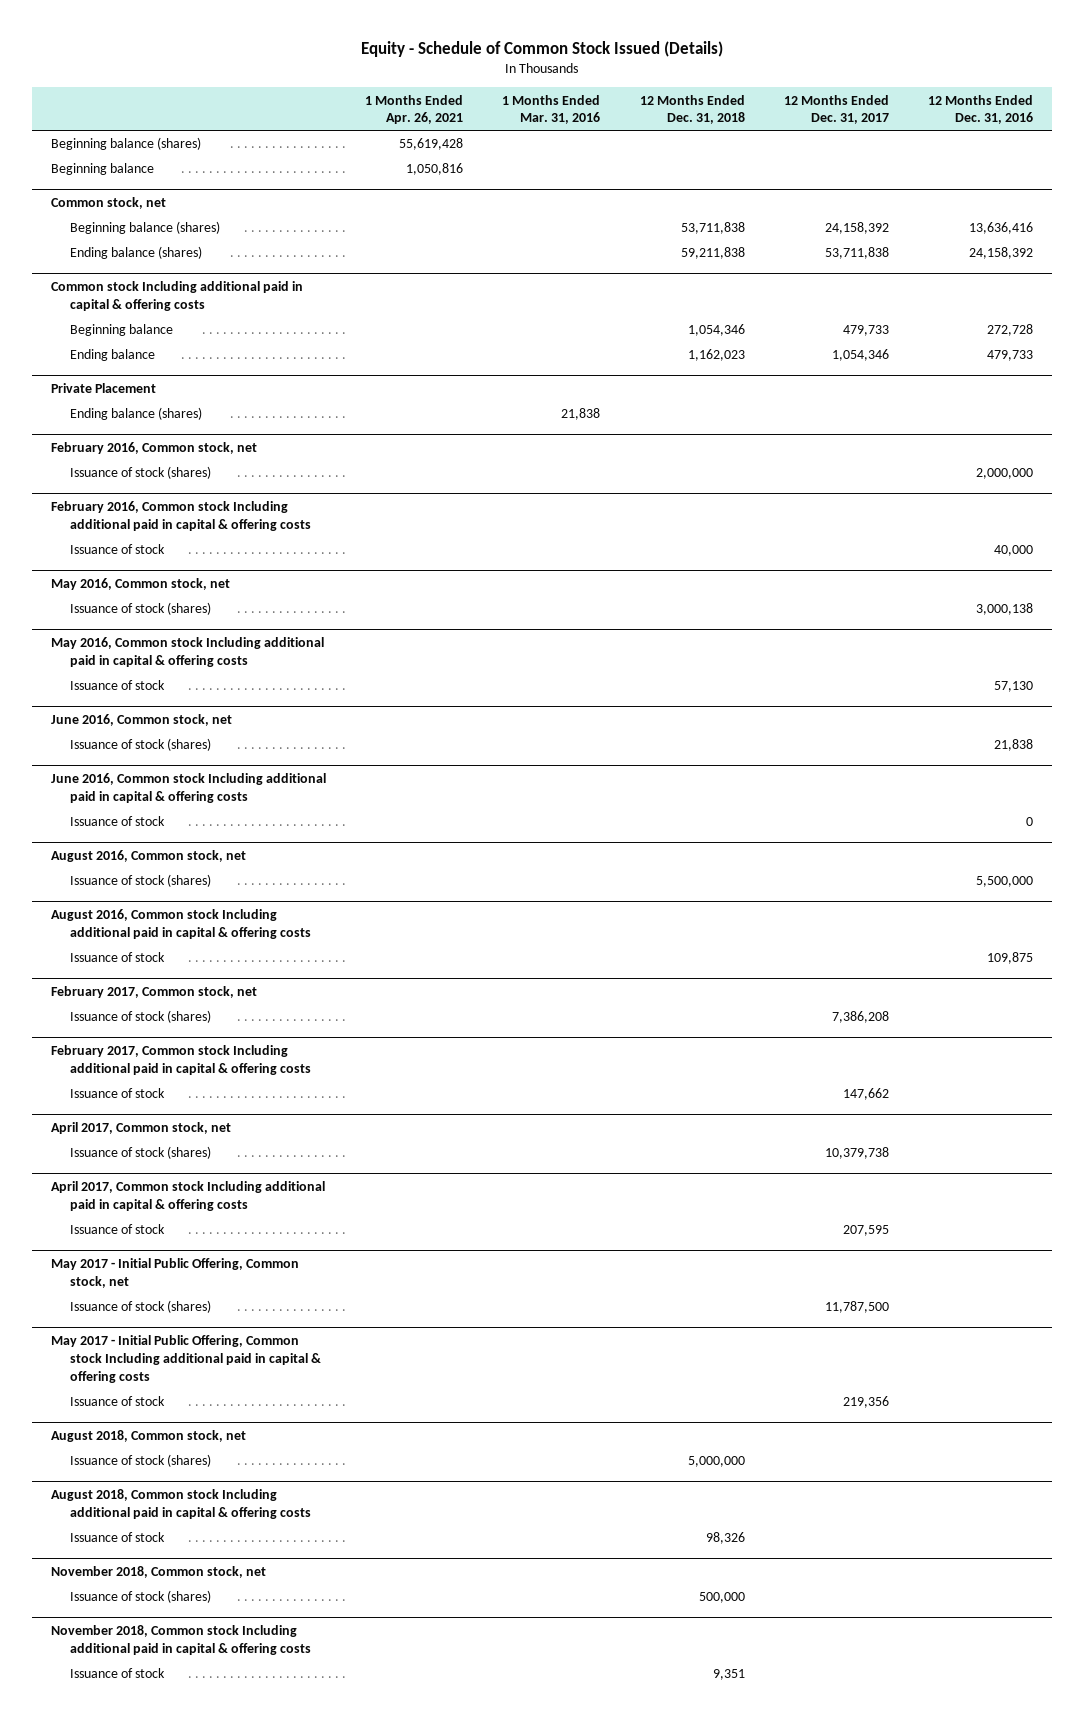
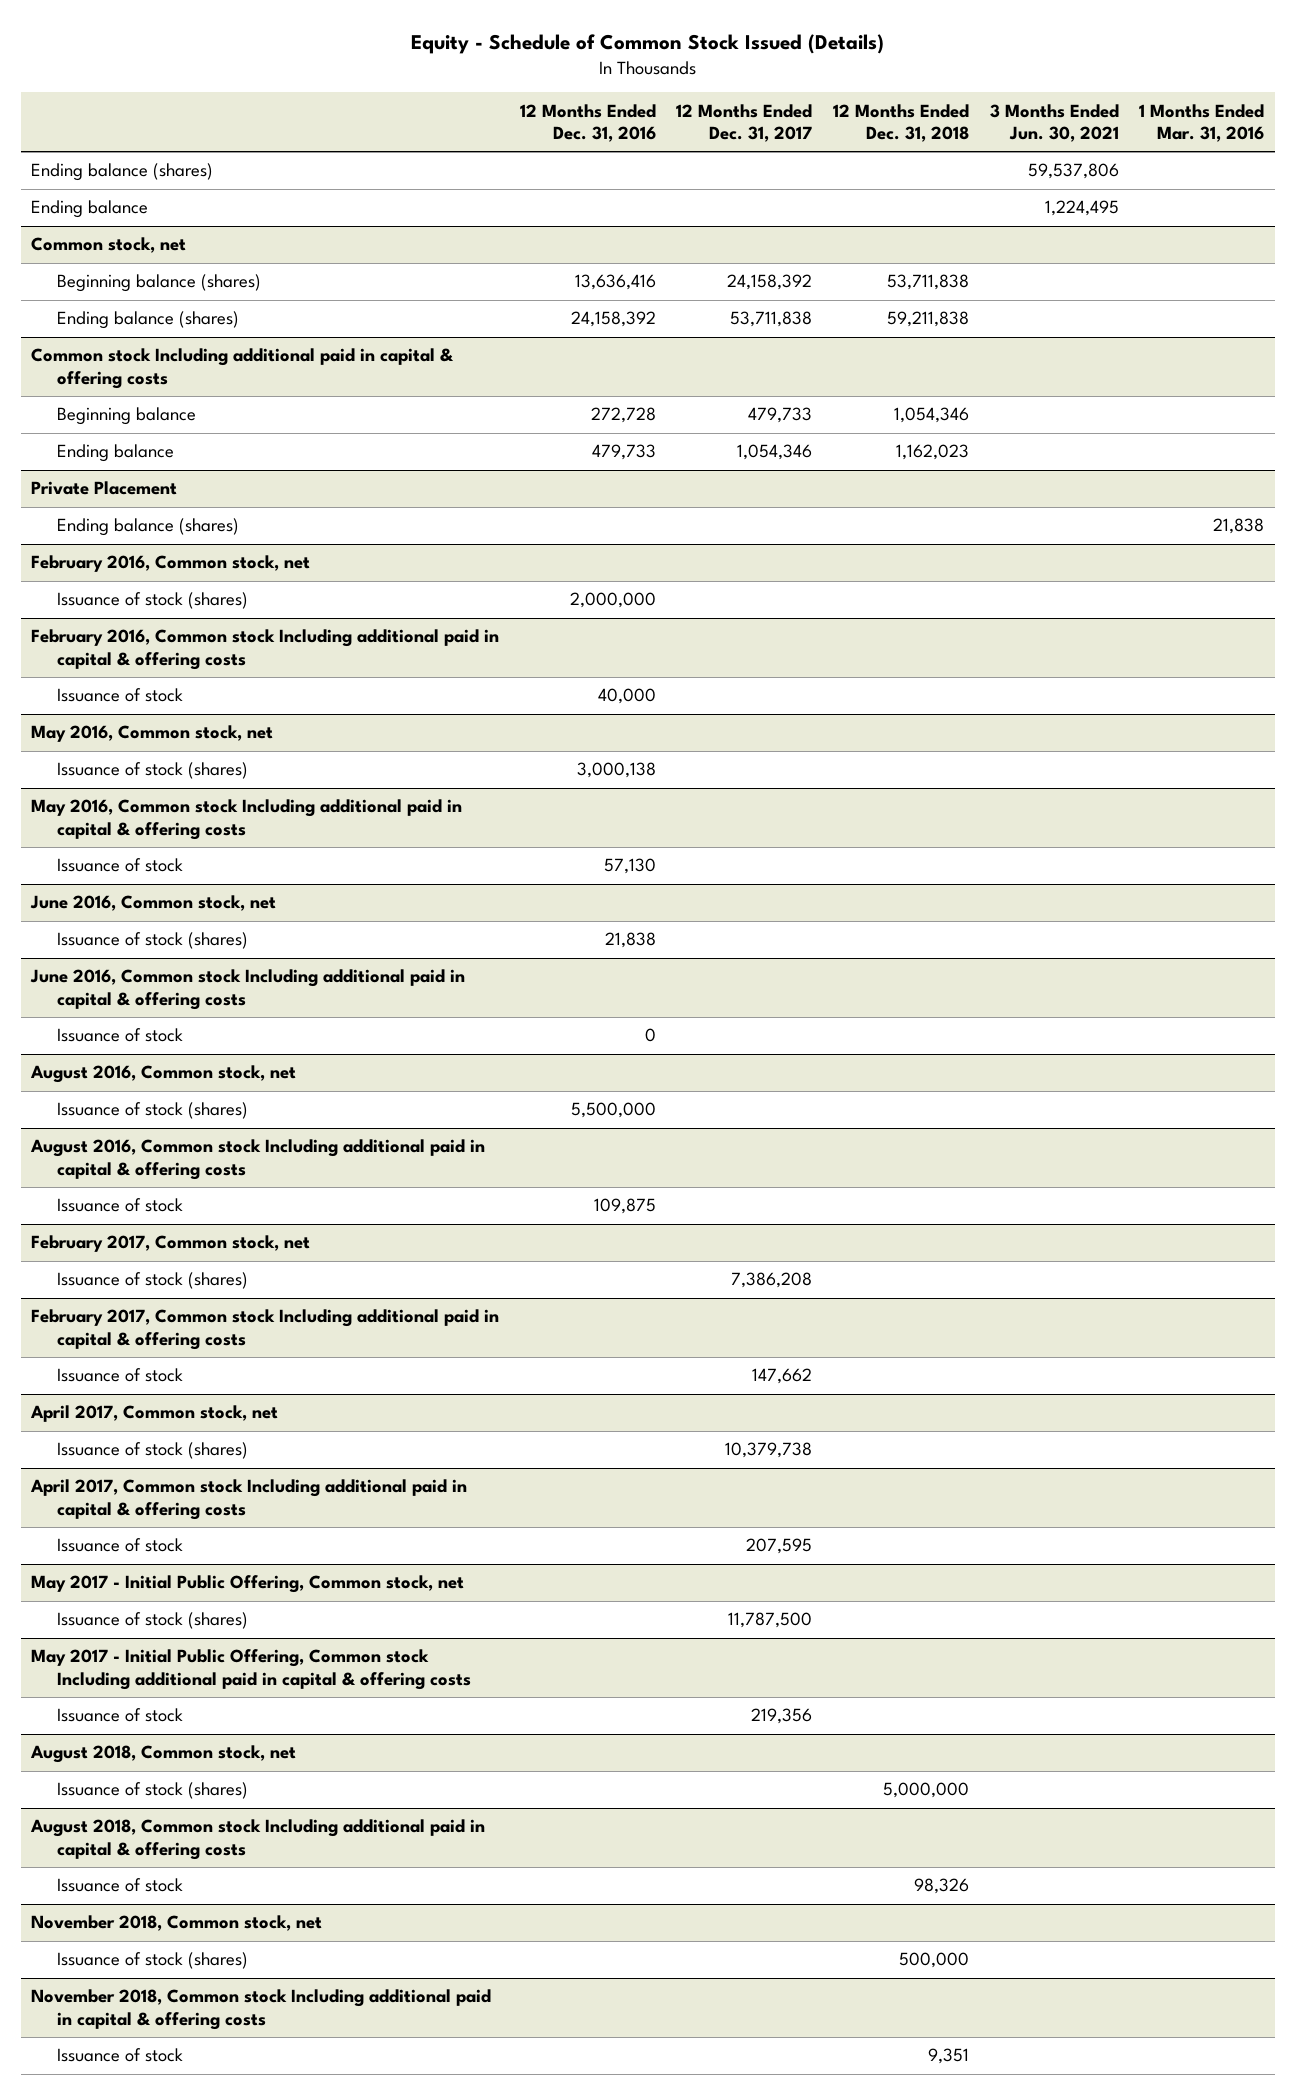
[365,94,464,125] 1 Months Ended Apr. 26, 2021 -> none
none -> [989,103,1119,142] 3 Months Ended Jun. 30, 2021
[51,137,202,151] Beginning balance (shares) -> [30,163,213,182] Ending balance (shares)
[51,163,155,176] Beginning balance -> [30,200,148,219] Ending balance

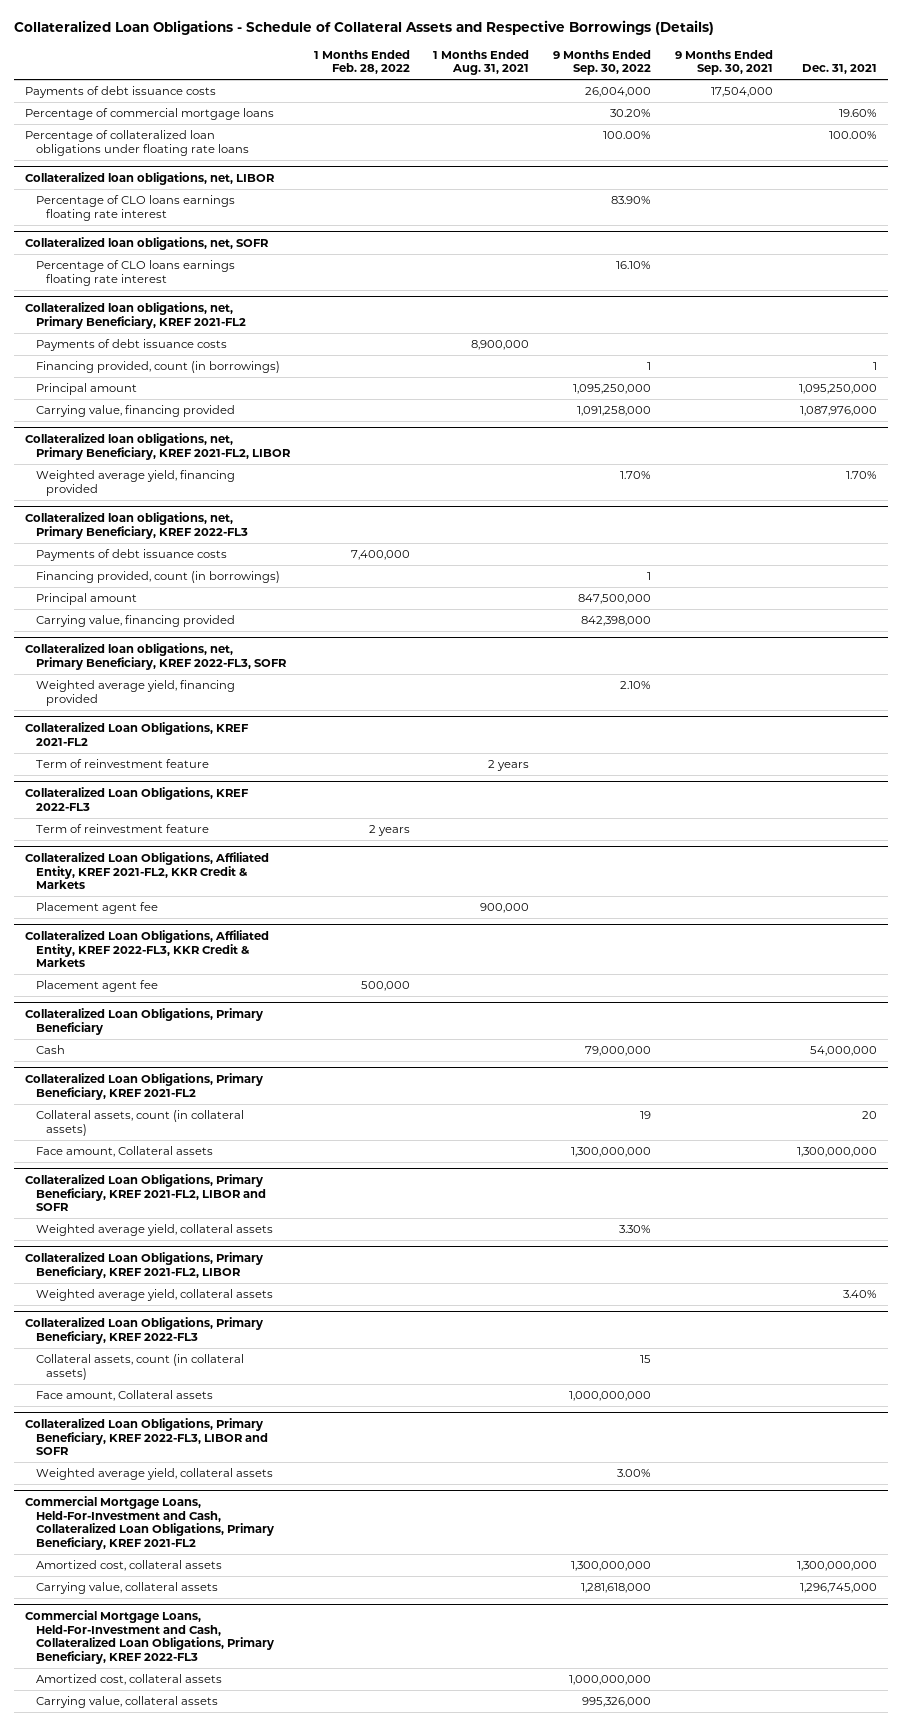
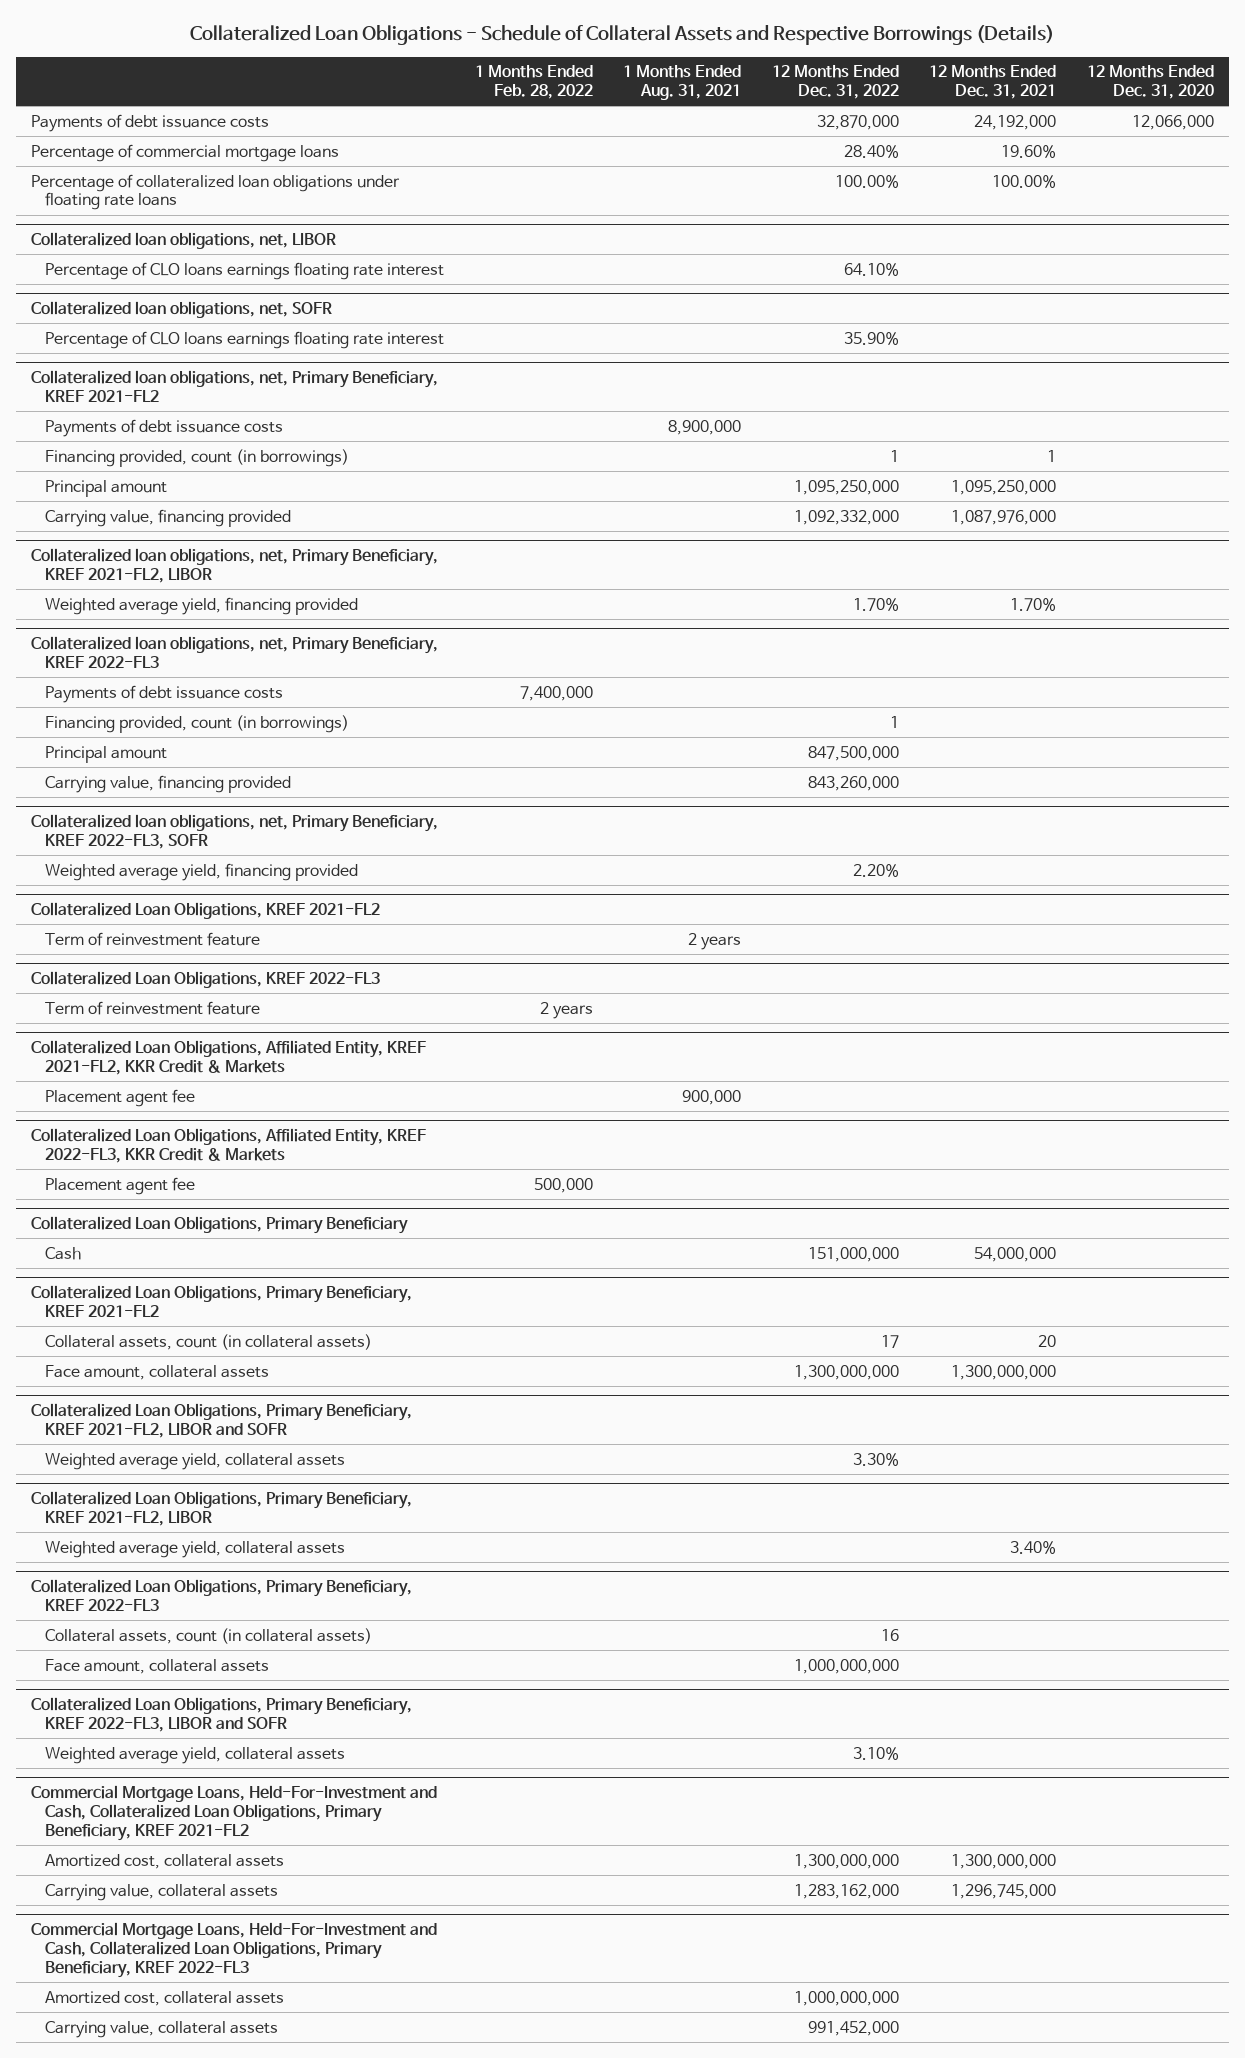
[553,49,652,76] 9 Months Ended Sep. 30, 2022 -> none
[674,49,773,76] 9 Months Ended Sep. 30, 2021 -> none
[801,64,877,75] Dec. 31, 2021 -> none
none -> [771,65,899,100] 12 Months Ended Dec. 31, 2022
none -> [929,65,1057,100] 12 Months Ended Dec. 31, 2021
none -> [1086,65,1214,100] 12 Months Ended Dec. 31, 2020
[35,1146,213,1158] Face amount, Collateral assets -> [45,1364,270,1380] Face amount, collateral assets
[35,1390,213,1402] Face amount, Collateral assets -> [45,1658,270,1674] Face amount, collateral assets

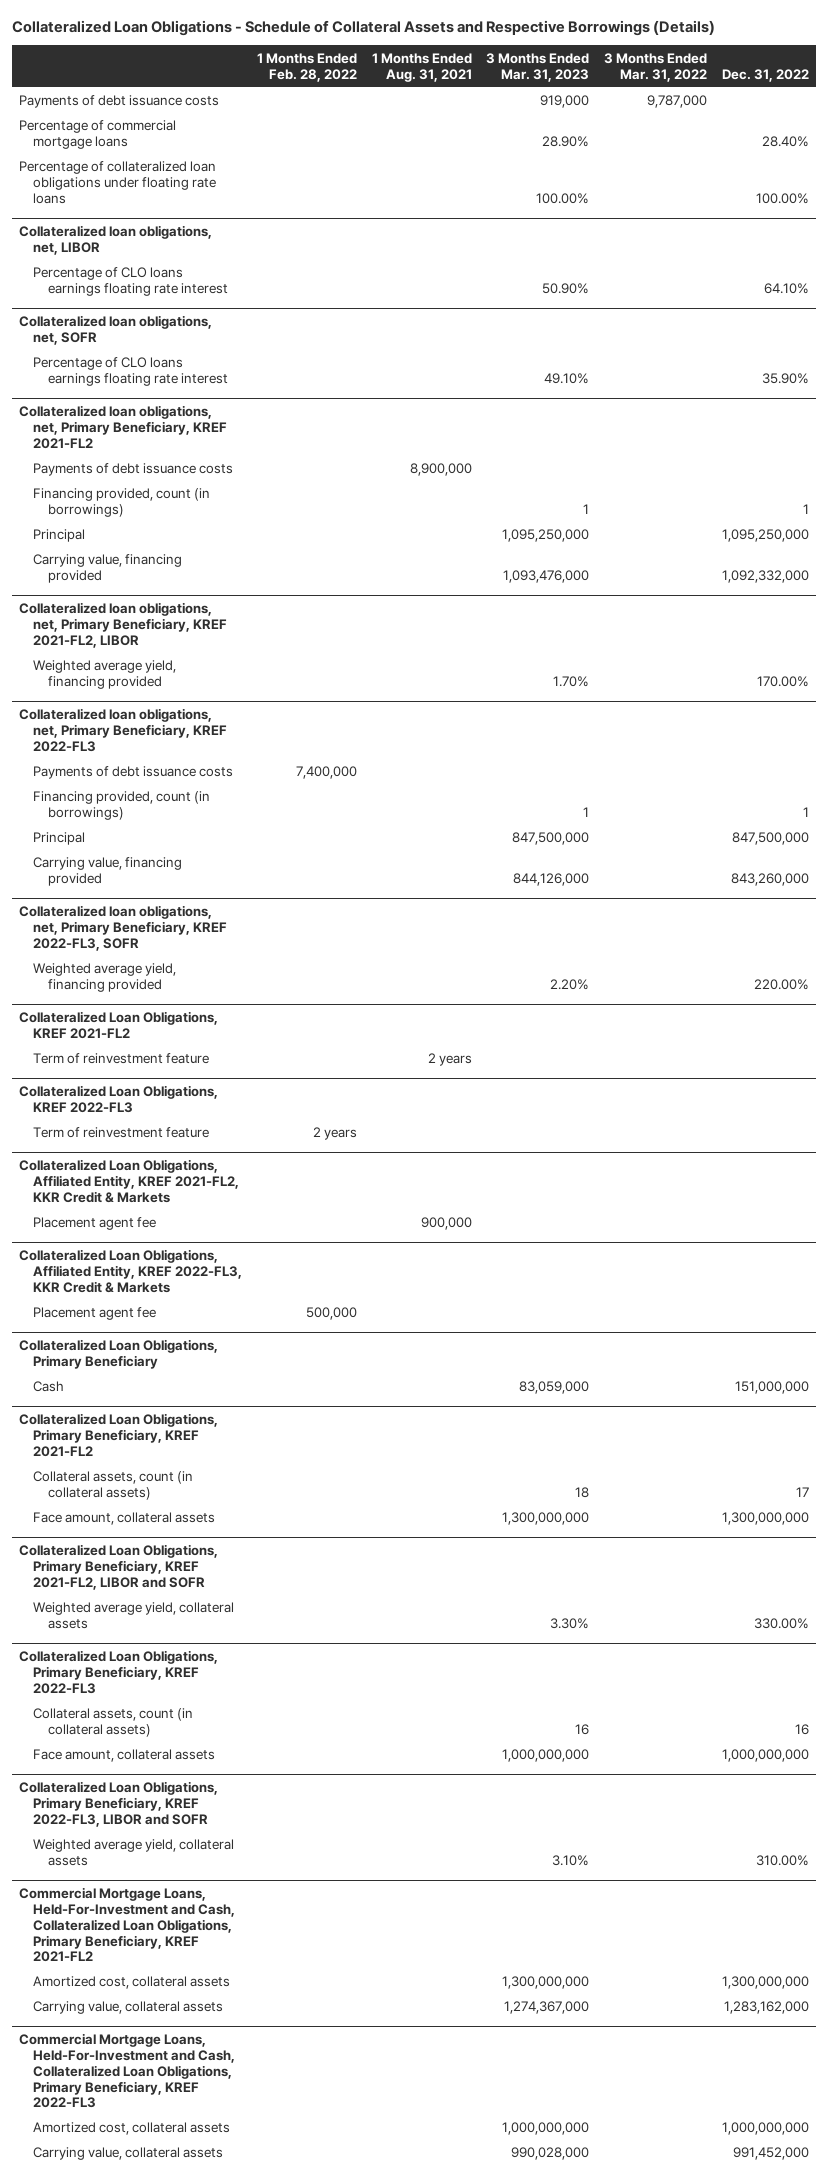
[771,65,899,100] 12 Months Ended Dec. 31, 2022 -> none
[929,65,1057,100] 12 Months Ended Dec. 31, 2021 -> none
[1086,65,1214,100] 12 Months Ended Dec. 31, 2020 -> none
none -> [486,52,590,82] 3 Months Ended Mar. 31, 2023
none -> [604,52,708,82] 3 Months Ended Mar. 31, 2022
none -> [721,68,809,82] Dec. 31, 2022
[45,479,168,497] Principal amount -> [33,529,86,543] Principal
[45,745,168,763] Principal amount -> [33,832,86,846] Principal
[30,1491,412,1526] Collateralized Loan Obligations, Primary Beneficiary, KREF 2021-FL2, LIBOR -> none
[45,1540,346,1558] Weighted average yield, collateral assets -> none

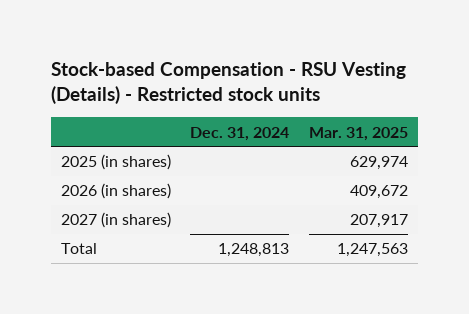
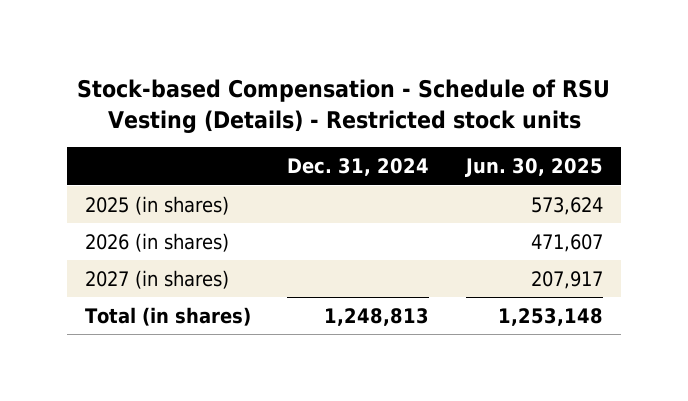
[51,62,407,105] Stock-based Compensation - RSU Vesting (Details) - Restricted stock units -> [76,79,610,133] Stock-based Compensation - Schedule of RSU Vesting (Details) - Restricted stock units
[308,126,408,141] Mar. 31, 2025 -> none
none -> [464,158,603,178] Jun. 30, 2025
[61,243,98,255] Total -> [84,306,251,326] Total (in shares)

